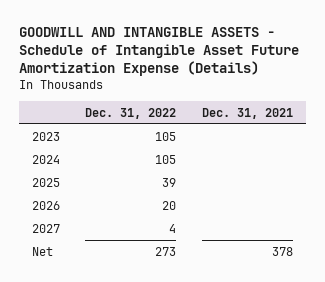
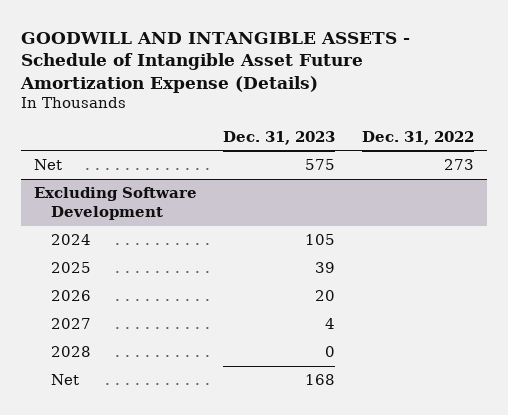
[201,107,293,119] Dec. 31, 2021 -> none
none -> [223,130,336,145] Dec. 31, 2023
[31,131,60,141] 2023 -> none
[31,154,60,164] 2024 -> none
[31,177,60,187] 2025 -> none
[31,200,60,210] 2026 -> none
[31,223,60,233] 2027 -> none
none -> [34,187,198,220] Excluding Software Development
none -> [51,234,92,246] 2024
none -> [51,262,92,274] 2025
none -> [51,290,92,302] 2026
none -> [51,318,92,330] 2027
none -> [51,346,92,358] 2028
none -> [51,374,80,386] Net

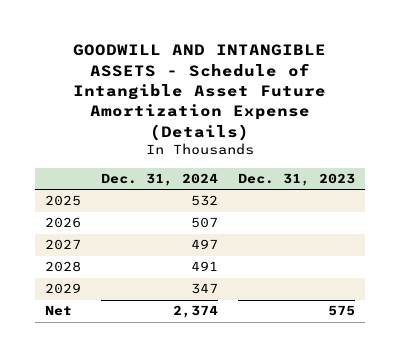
[361,130,474,145] Dec. 31, 2022 -> none
none -> [100,172,218,186] Dec. 31, 2024
none -> [44,195,81,207] 2025
none -> [44,217,81,229] 2026
none -> [44,239,81,251] 2027
none -> [44,261,81,273] 2028
none -> [44,283,81,295] 2029
[34,187,198,220] Excluding Software Development -> none
[51,234,92,246] 2024 -> none
[51,262,92,274] 2025 -> none
[51,290,92,302] 2026 -> none
[51,318,92,330] 2027 -> none
[51,346,92,358] 2028 -> none
[51,374,80,386] Net -> none

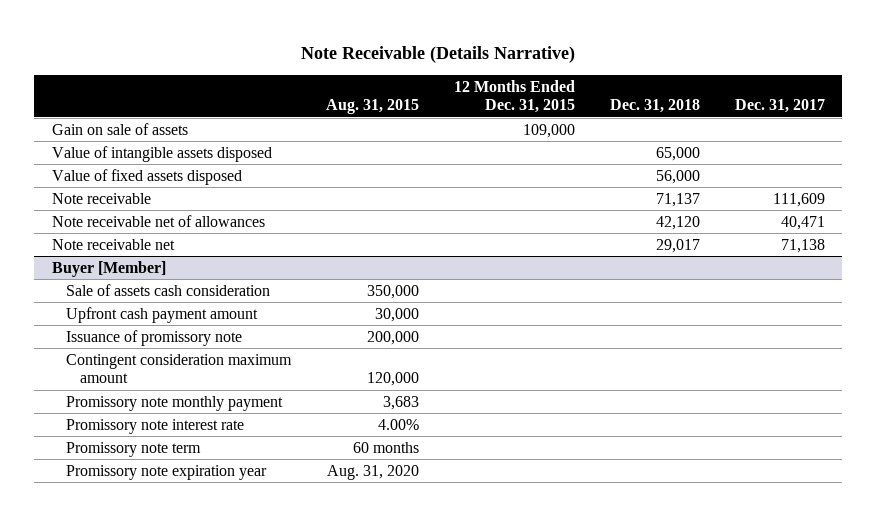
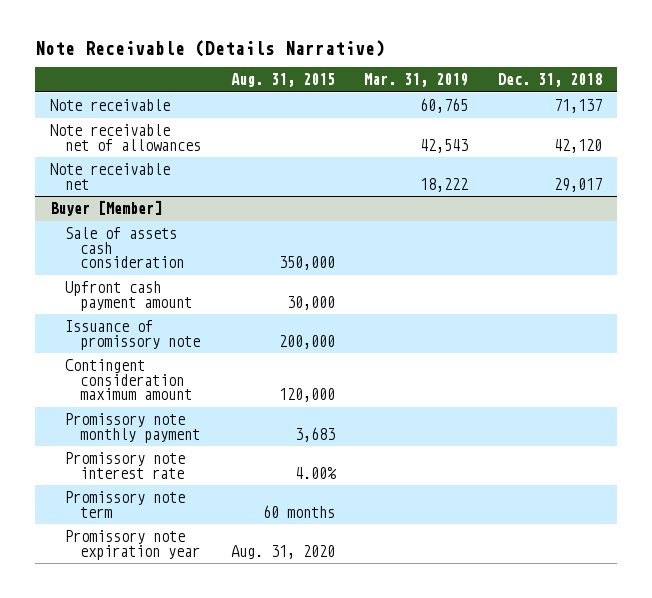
[453,79,575,114] 12 Months Ended Dec. 31, 2015 -> none
[734,99,825,114] Dec. 31, 2017 -> none
none -> [364,73,469,88] Mar. 31, 2019
[51,122,188,135] Gain on sale of assets -> none
[51,145,272,162] Value of intangible assets disposed -> none
[51,168,242,185] Value of fixed assets disposed -> none

